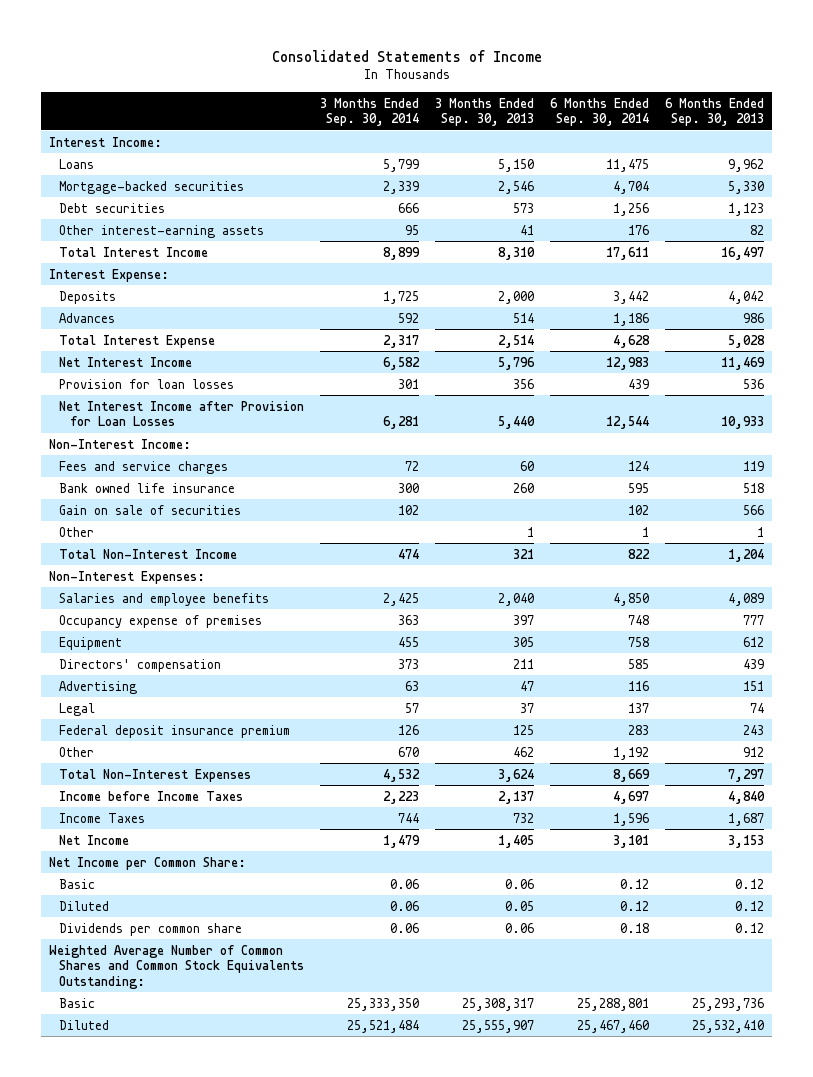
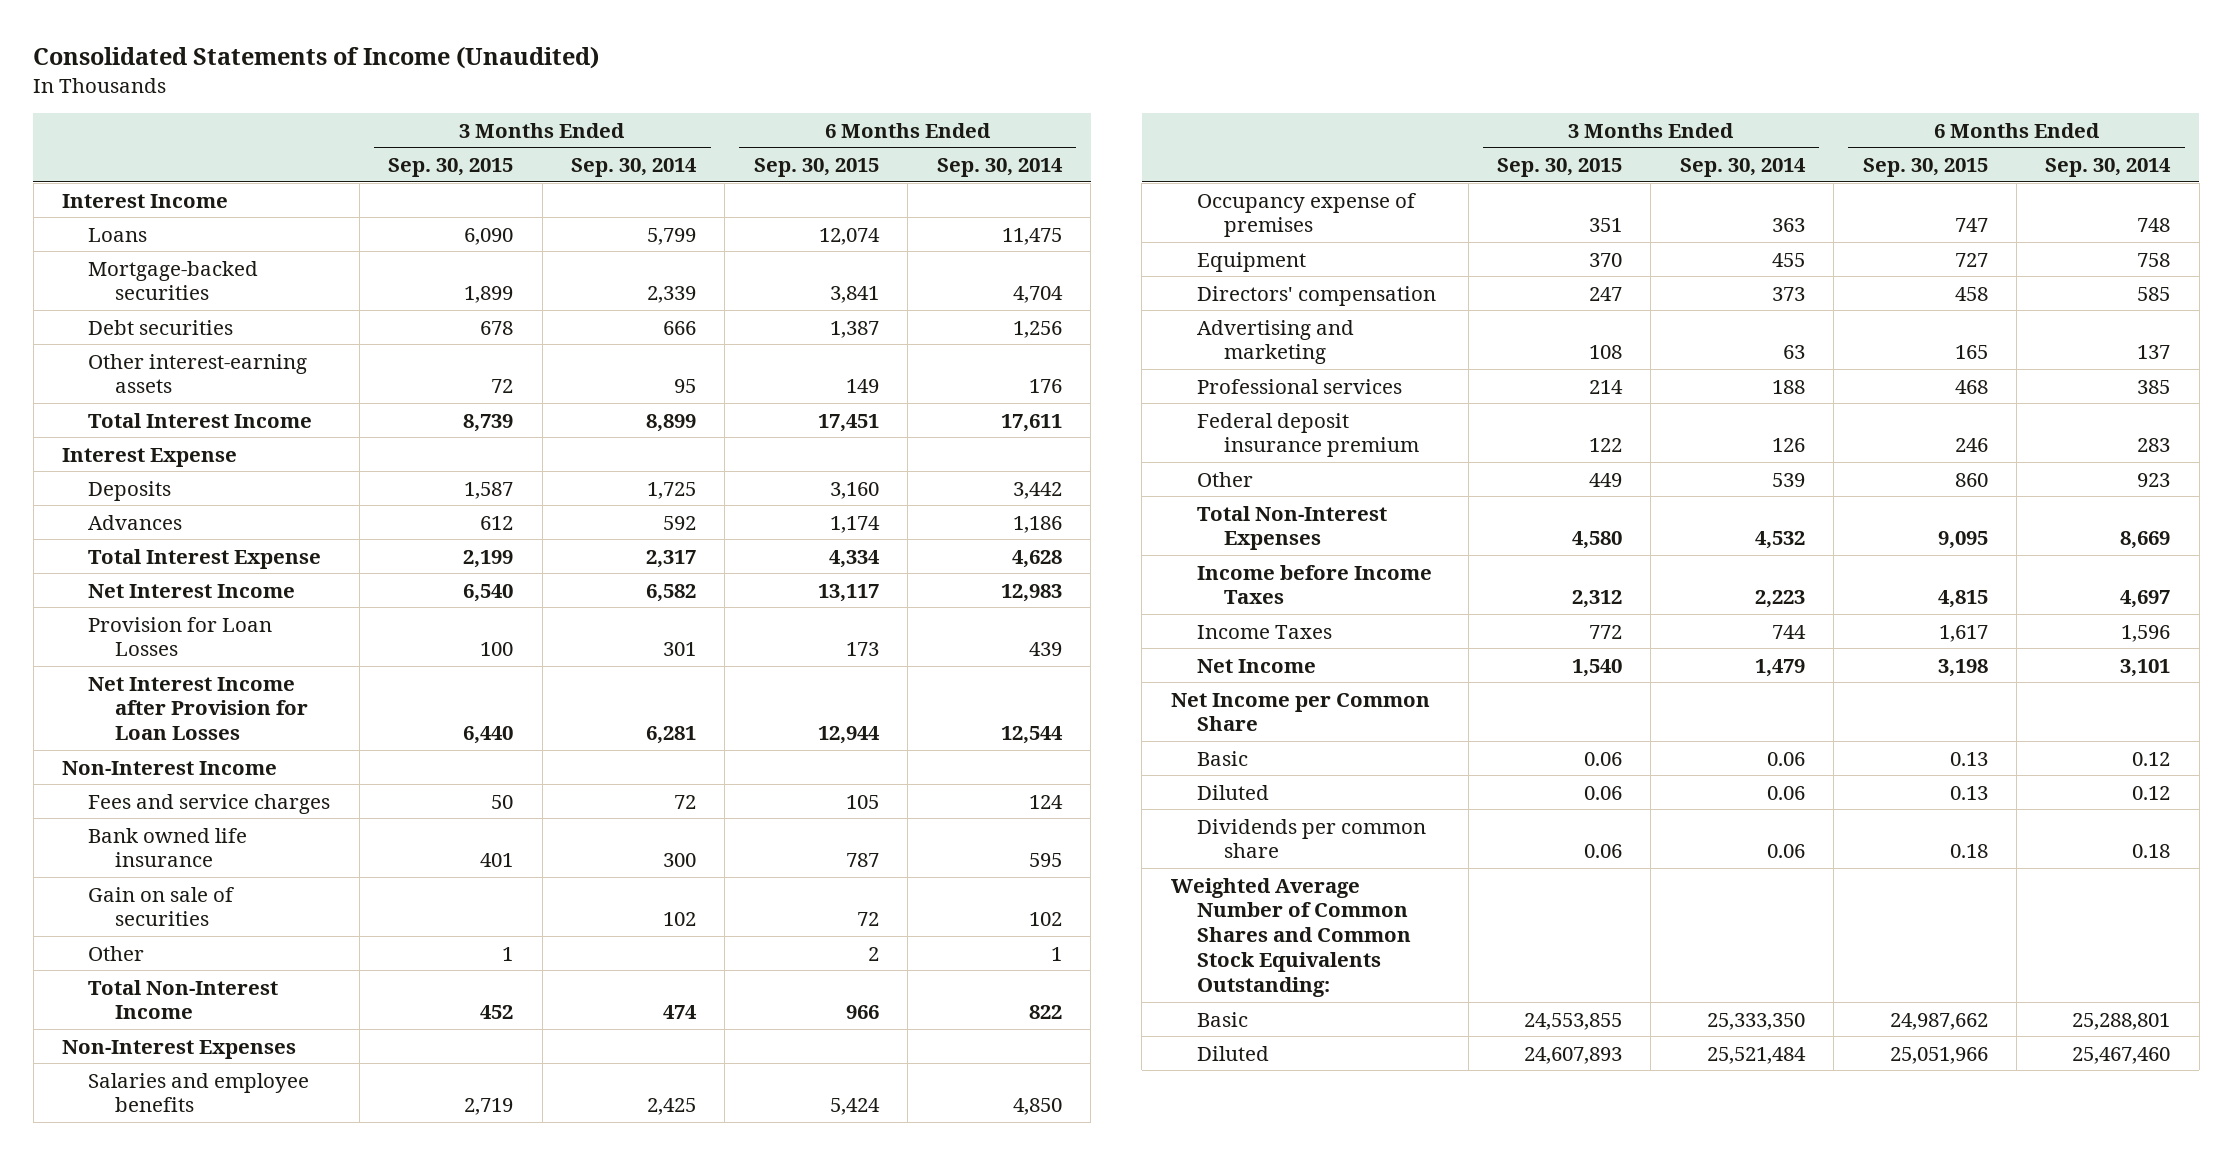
[271,49,542,62] Consolidated Statements of Income -> [33,45,600,69] Consolidated Statements of Income (Unaudited)
[435,97,535,127] 3 Months Ended Sep. 30, 2013 -> none
[664,97,764,127] 6 Months Ended Sep. 30, 2013 -> none
none -> [388,158,514,178] Sep. 30, 2015
none -> [753,158,879,178] Sep. 30, 2015
[49,136,163,147] Interest Income: -> [61,193,228,208] Interest Income
[49,268,170,282] Interest Expense: -> [61,447,237,467] Interest Expense
[59,378,235,389] Provision for loan losses -> [88,616,273,657] Provision for Loan Losses
[49,438,192,449] Non-Interest Income: -> [61,760,277,775] Non-Interest Income
[49,570,206,584] Non-Interest Expenses: -> [61,1039,296,1059] Non-Interest Expenses
[59,680,138,694] Advertising -> none
[59,702,96,716] Legal -> none
none -> [1197,319,1355,365] Advertising and marketing
none -> [1197,378,1403,394] Professional services
[398,746,420,757] 670 -> [1771,472,1805,487] 539
[613,746,650,760] 1,192 -> [2137,472,2171,487] 923
[49,856,247,870] Net Income per Common Share: -> [1170,692,1430,732] Net Income per Common Share

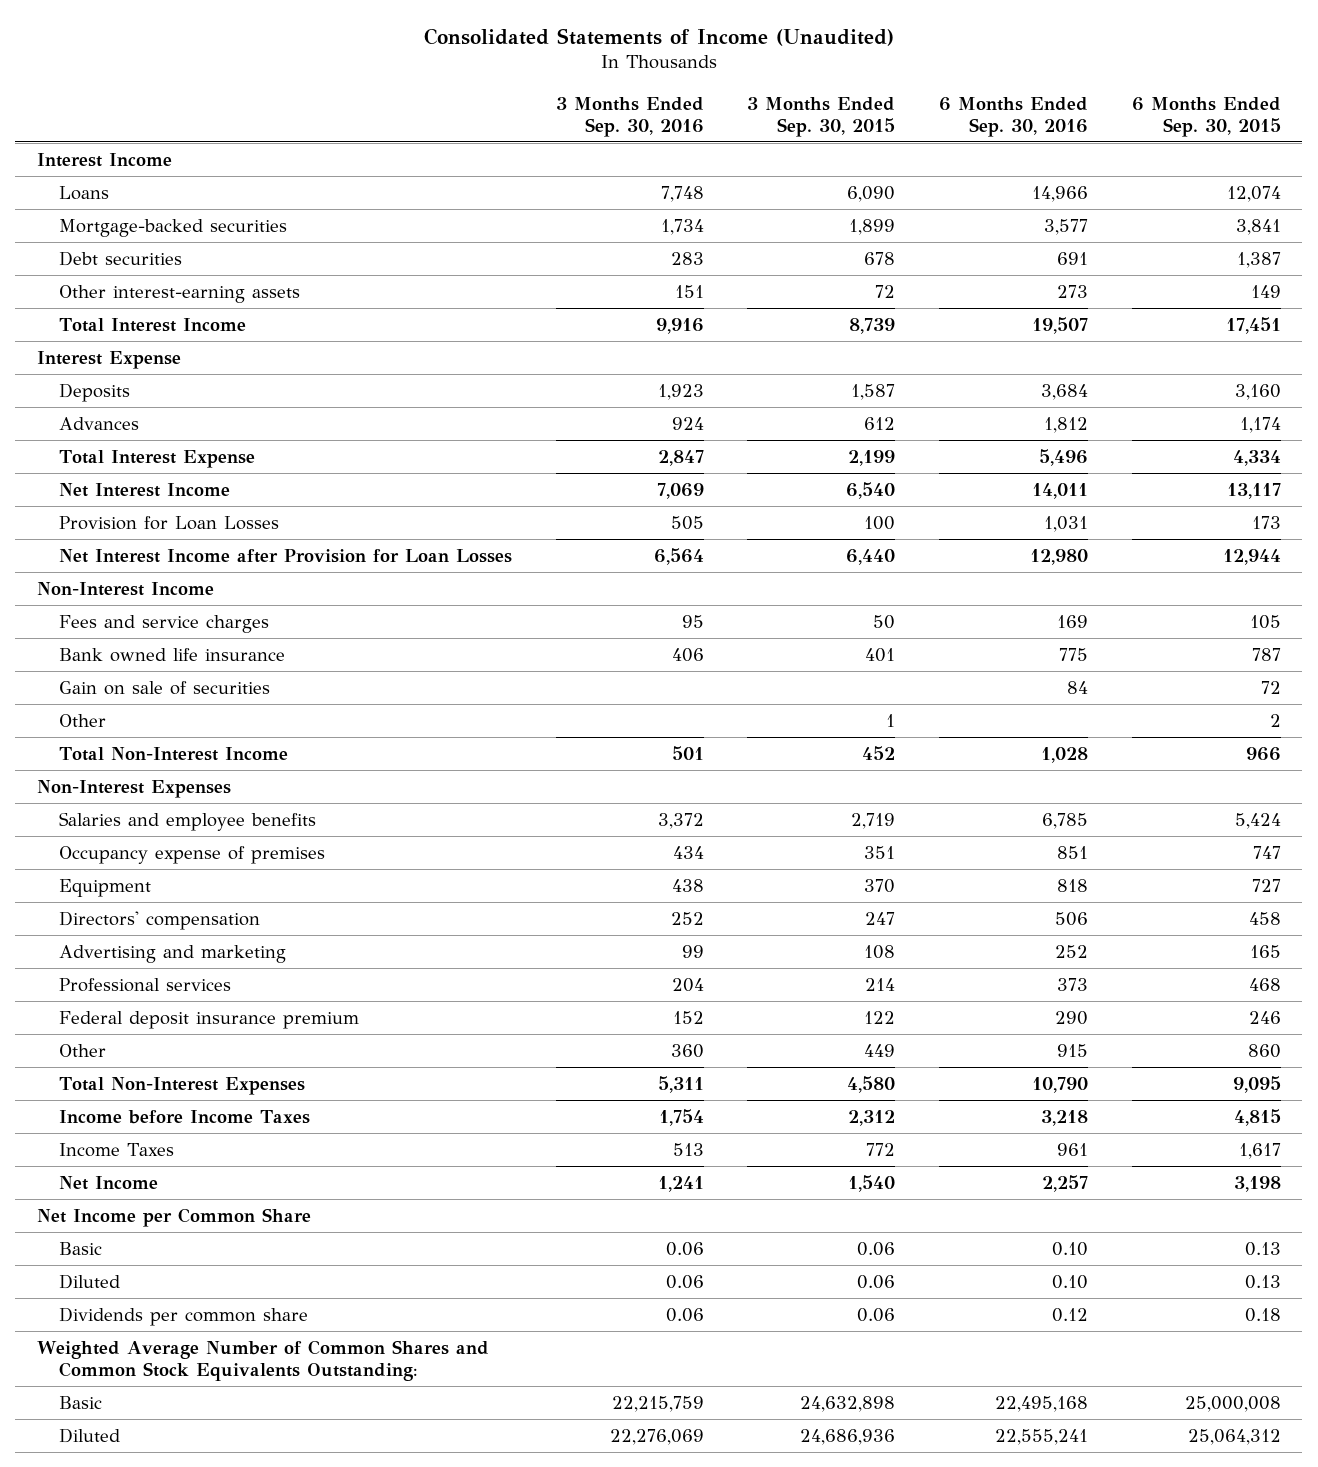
[571,158,698,178] Sep. 30, 2014 -> none
[936,158,1063,178] Sep. 30, 2014 -> none
none -> [555,96,704,137] 3 Months Ended Sep. 30, 2016
none -> [938,96,1088,137] 6 Months Ended Sep. 30, 2016
[1524,1012,1623,1030] 24,553,855 -> [800,1395,896,1412] 24,632,898
[1889,1012,1988,1030] 24,987,662 -> [1184,1395,1281,1412] 25,000,008
[1524,1046,1623,1064] 24,607,893 -> [800,1428,896,1445] 24,686,936
[1889,1046,1988,1064] 25,051,966 -> [1187,1428,1281,1445] 25,064,312

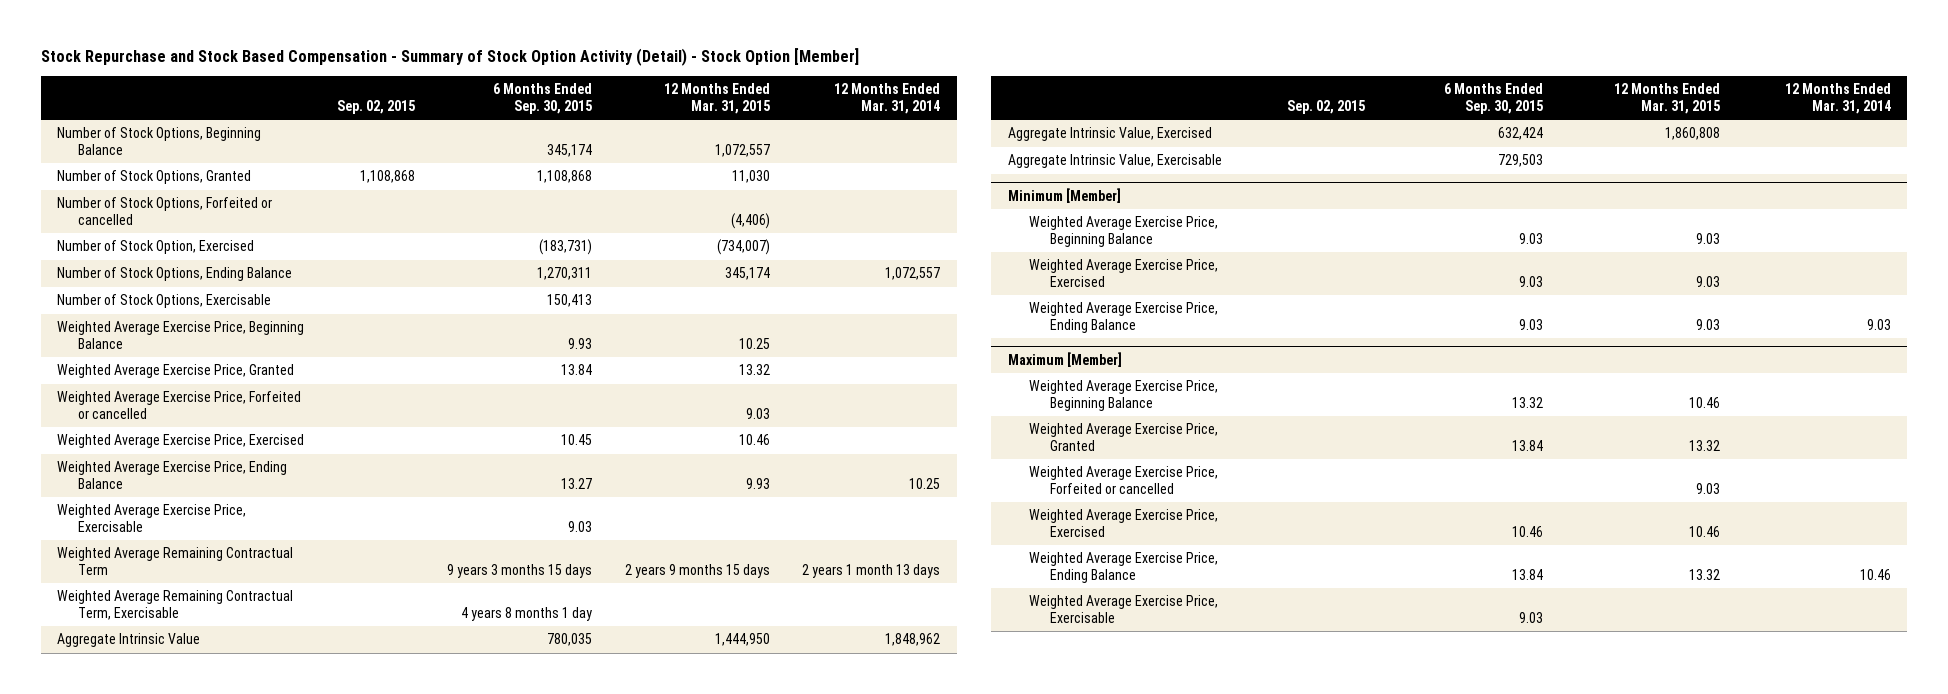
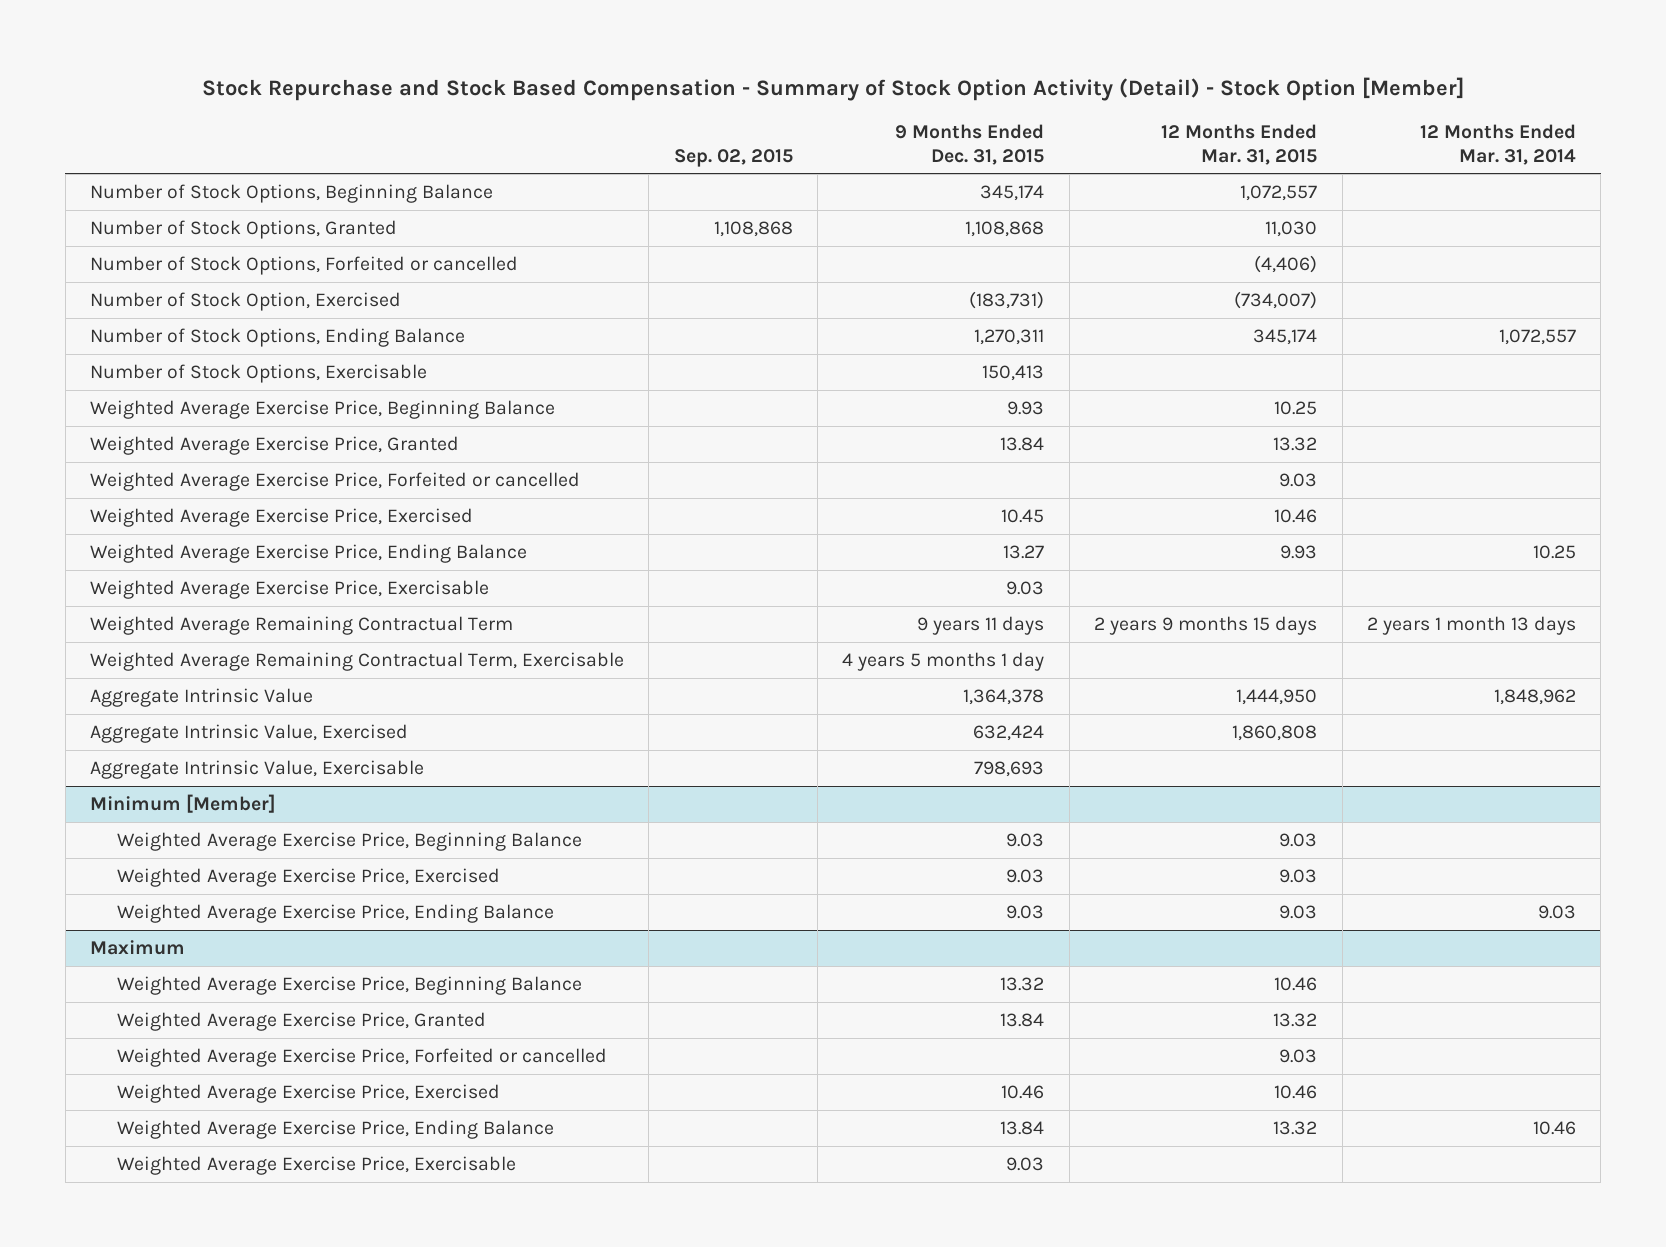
[493,83,593,114] 6 Months Ended Sep. 30, 2015 -> none
none -> [895,124,1045,165] 9 Months Ended Dec. 31, 2015
[1007,351,1122,367] Maximum [Member] -> [89,940,185,956] Maximum

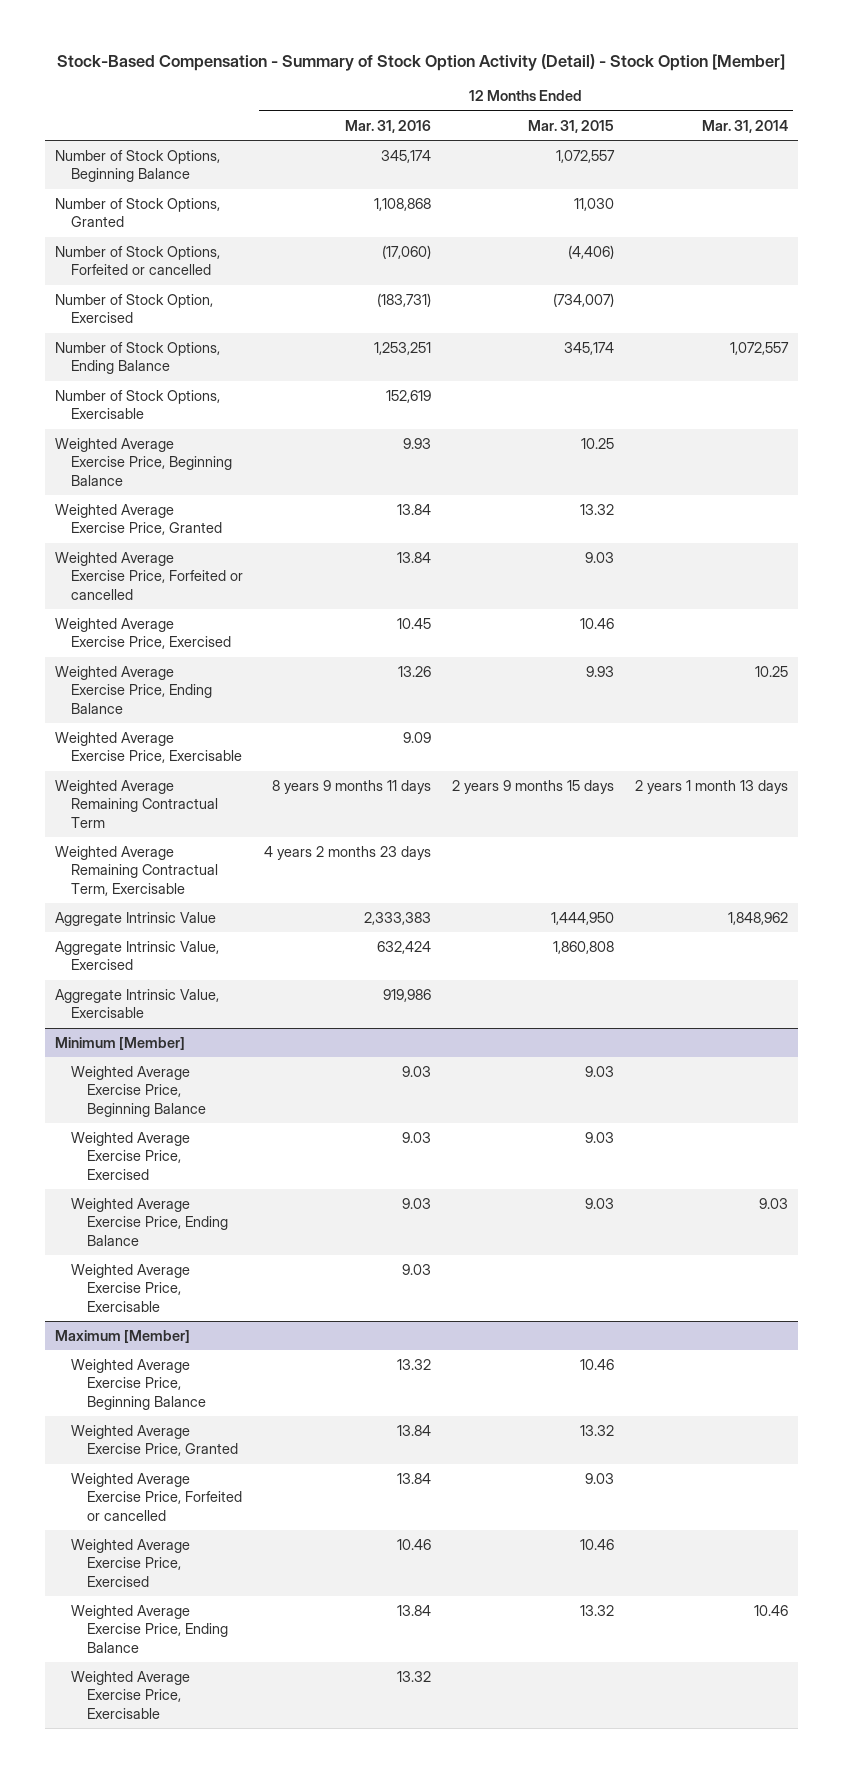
[201,77,1464,102] Stock Repurchase and Stock Based Compensation - Summary of Stock Option Activity (Detail) - Stock Option [Member] -> [57,54,786,72] Stock-Based Compensation - Summary of Stock Option Activity (Detail) - Stock Option [Member]
[673,148,793,167] Sep. 02, 2015 -> none
[895,124,1045,165] 9 Months Ended Dec. 31, 2015 -> none
none -> [345,119,432,133] Mar. 31, 2016
none -> [71,1263,191,1312] Weighted Average Exercise Price, Exercisable
[89,940,185,956] Maximum -> [55,1329,191,1343] Maximum [Member]

